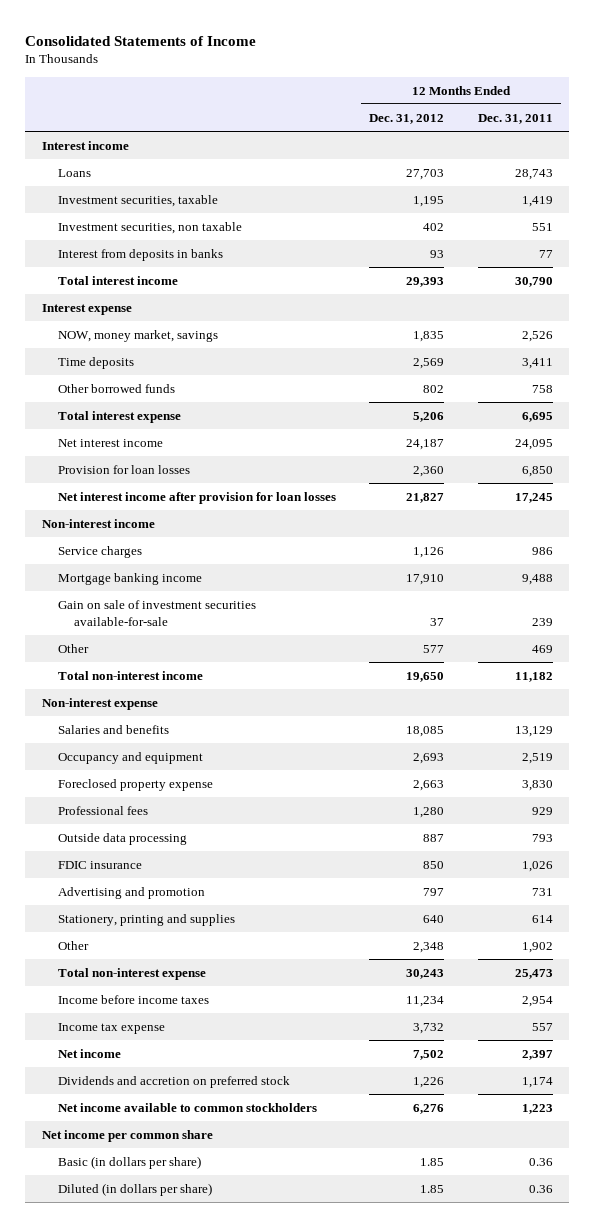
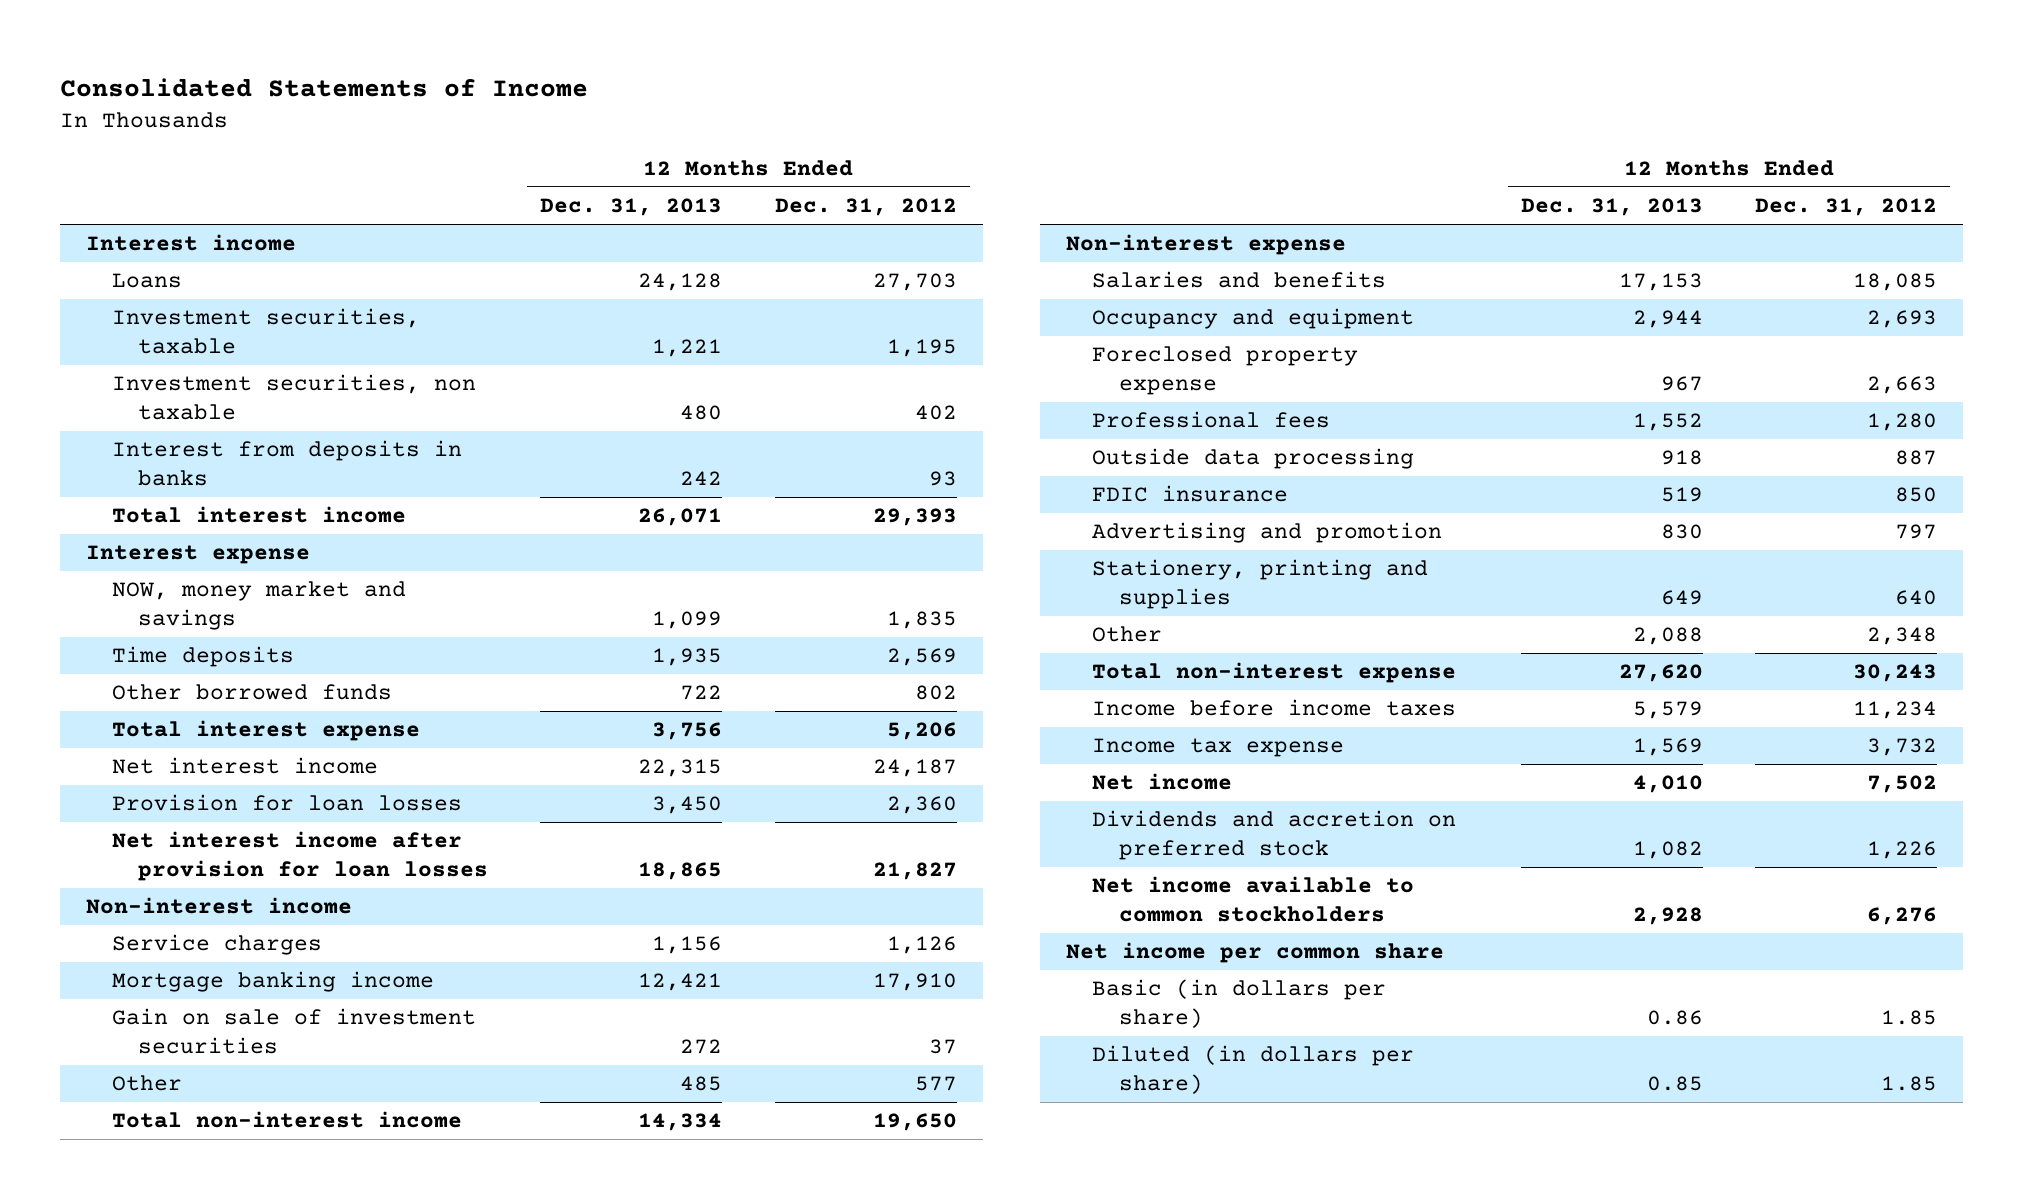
[477,113,553,124] Dec. 31, 2011 -> none
none -> [540,198,723,217] Dec. 31, 2013
[58,329,219,342] NOW, money market, savings -> [112,581,407,631] NOW, money market and savings
[58,599,257,626] Gain on sale of investment securities available-for-sale -> [112,1008,477,1055] Gain on sale of investment securities

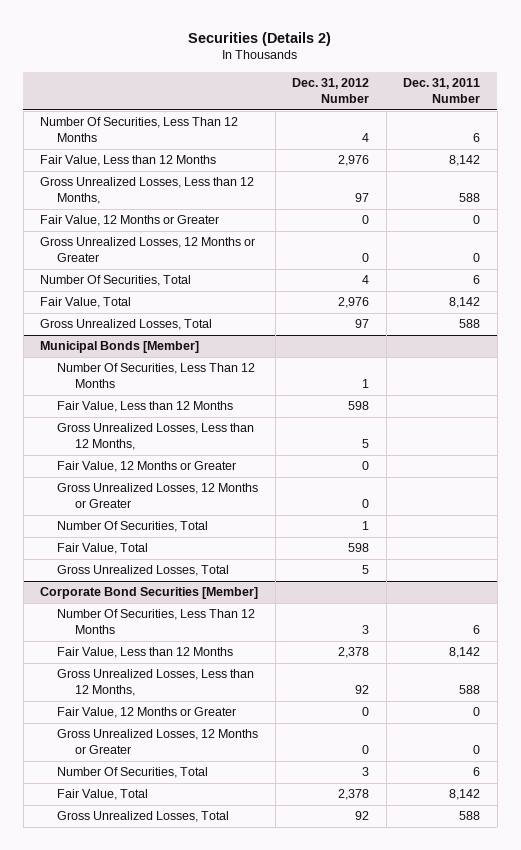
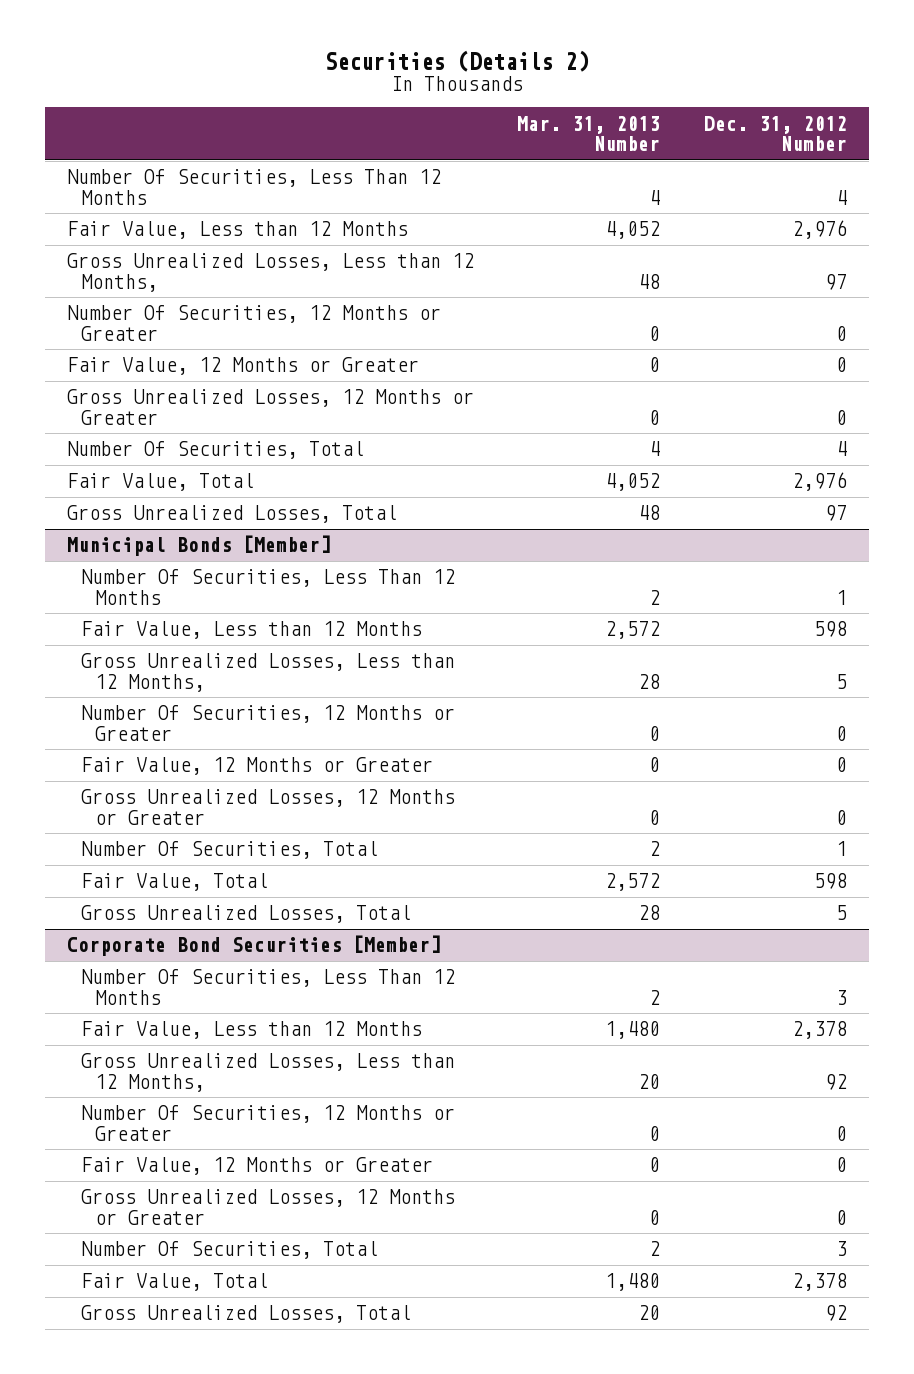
[403,78,481,104] Dec. 31, 2011 Number -> none
none -> [517,115,661,151] Mar. 31, 2013 Number
none -> [66,305,441,341] Number Of Securities, 12 Months or Greater
none -> [80,705,455,741] Number Of Securities, 12 Months or Greater
none -> [80,1105,455,1141] Number Of Securities, 12 Months or Greater

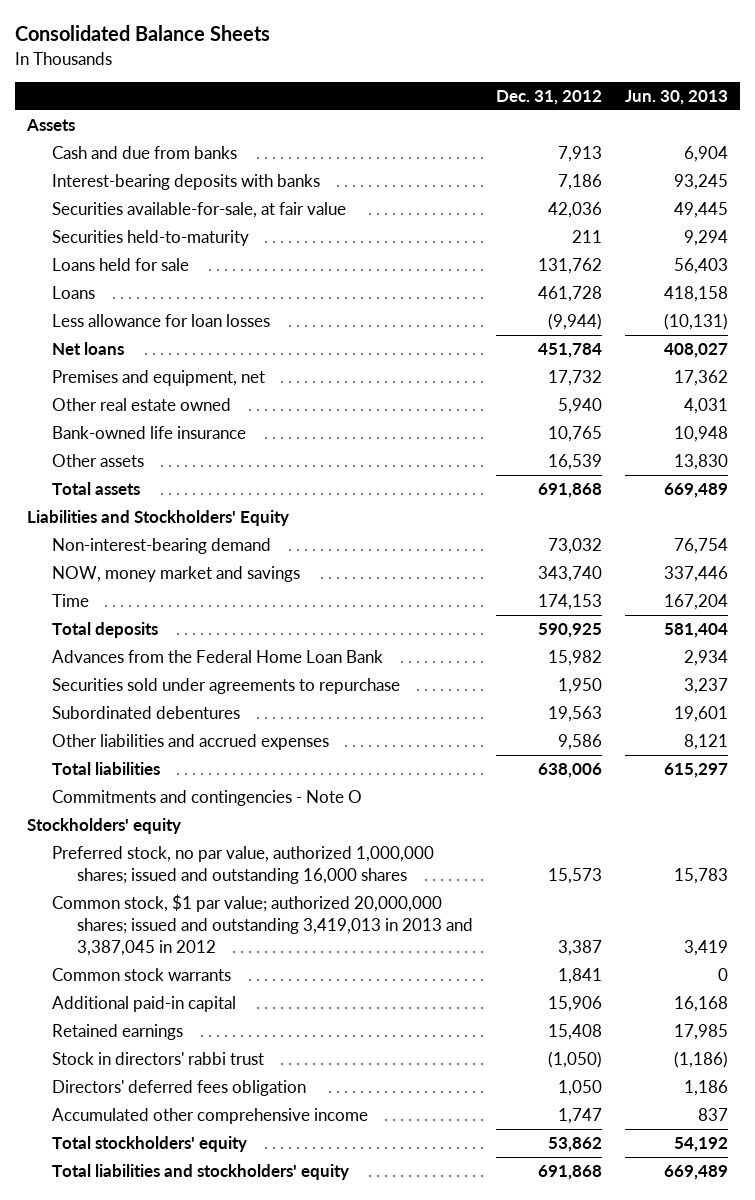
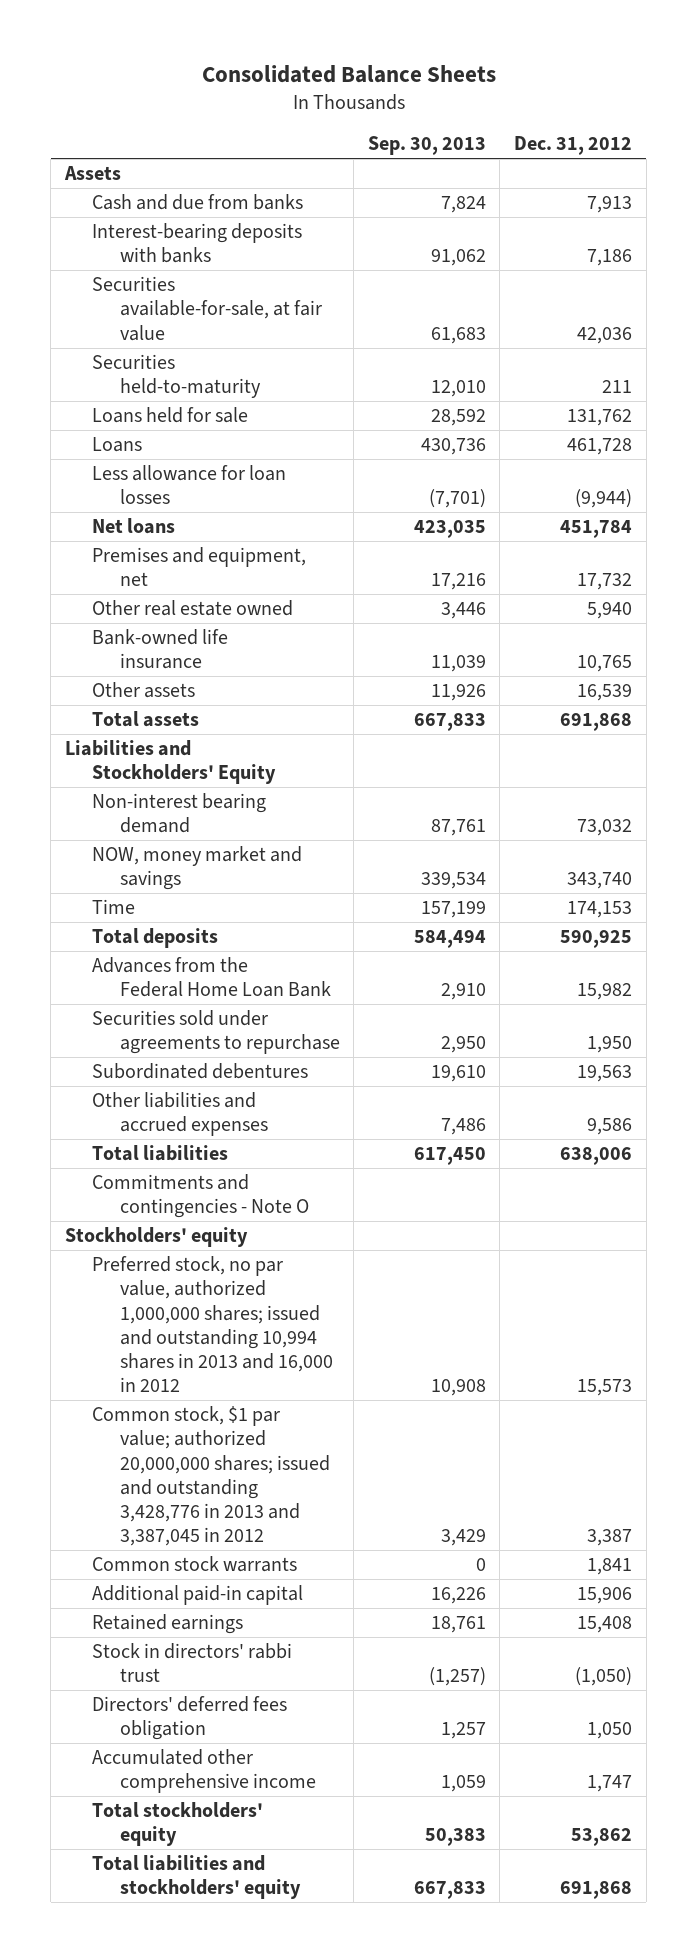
[625,89,729,105] Jun. 30, 2013 -> none
none -> [367,136,486,156] Sep. 30, 2013
[51,538,271,555] Non-interest-bearing demand -> [92,793,267,834] Non-interest bearing demand
[51,846,434,885] Preferred stock, no par value, authorized 1,000,000 shares; issued and outstanding 16,000 shares -> [92,1256,333,1393] Preferred stock, no par value, authorized 1,000,000 shares; issued and outstanding 10,994 shares in 2013 and 16,000 in 2012
[51,894,473,957] Common stock, $1 par value; authorized 20,000,000 shares; issued and outstanding 3,419,013 in 2013 and 3,387,045 in 2012 -> [92,1406,330,1547] Common stock, $1 par value; authorized 20,000,000 shares; issued and outstanding 3,428,776 in 2013 and 3,387,045 in 2012

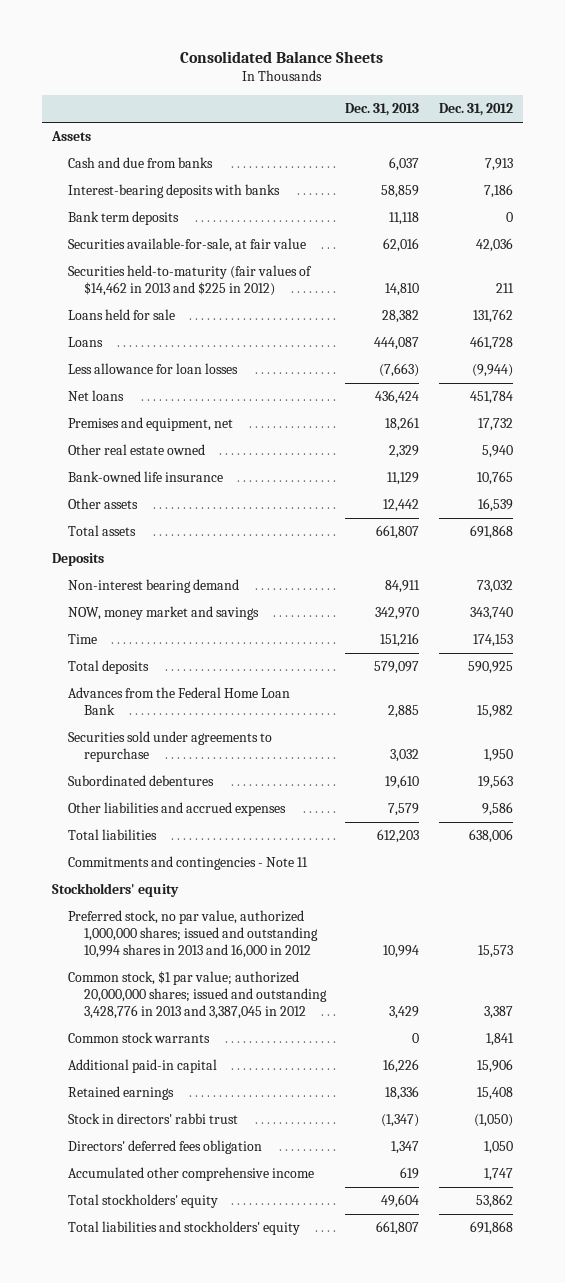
[367,136,486,156] Sep. 30, 2013 -> none
none -> [345,103,420,117] Dec. 31, 2013
none -> [67,211,179,226] Bank term deposits
[92,354,261,399] Securities held-to-maturity -> [67,265,312,296] Securities held-to-maturity (fair values of $14,462 in 2013 and $225 in 2012)
[64,740,277,785] Liabilities and Stockholders' Equity -> none
none -> [51,553,104,567] Deposits
[92,1174,309,1219] Commitments and contingencies - Note O -> [67,856,308,871] Commitments and contingencies - Note 11

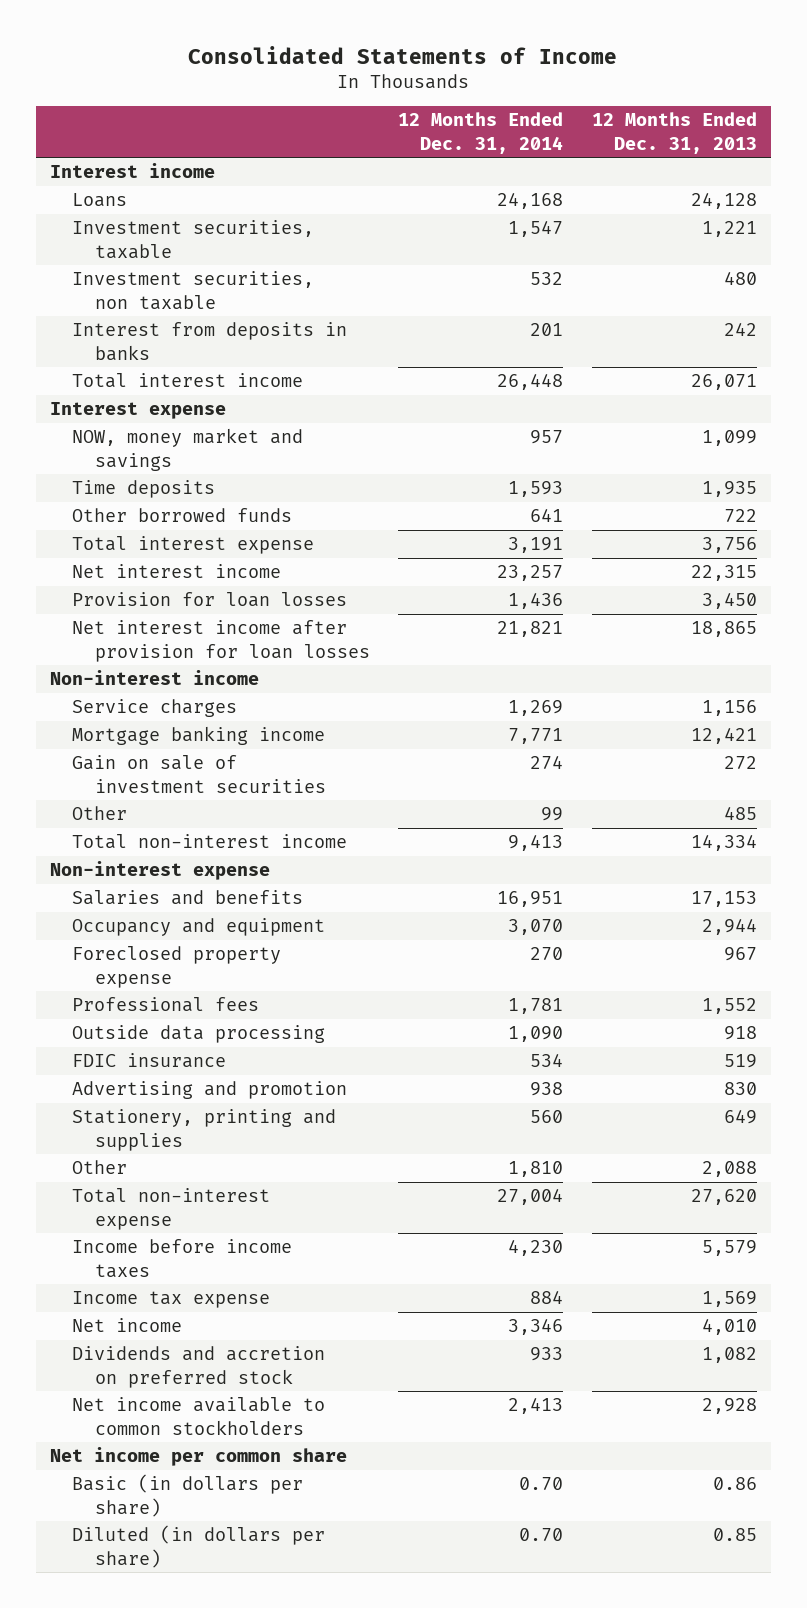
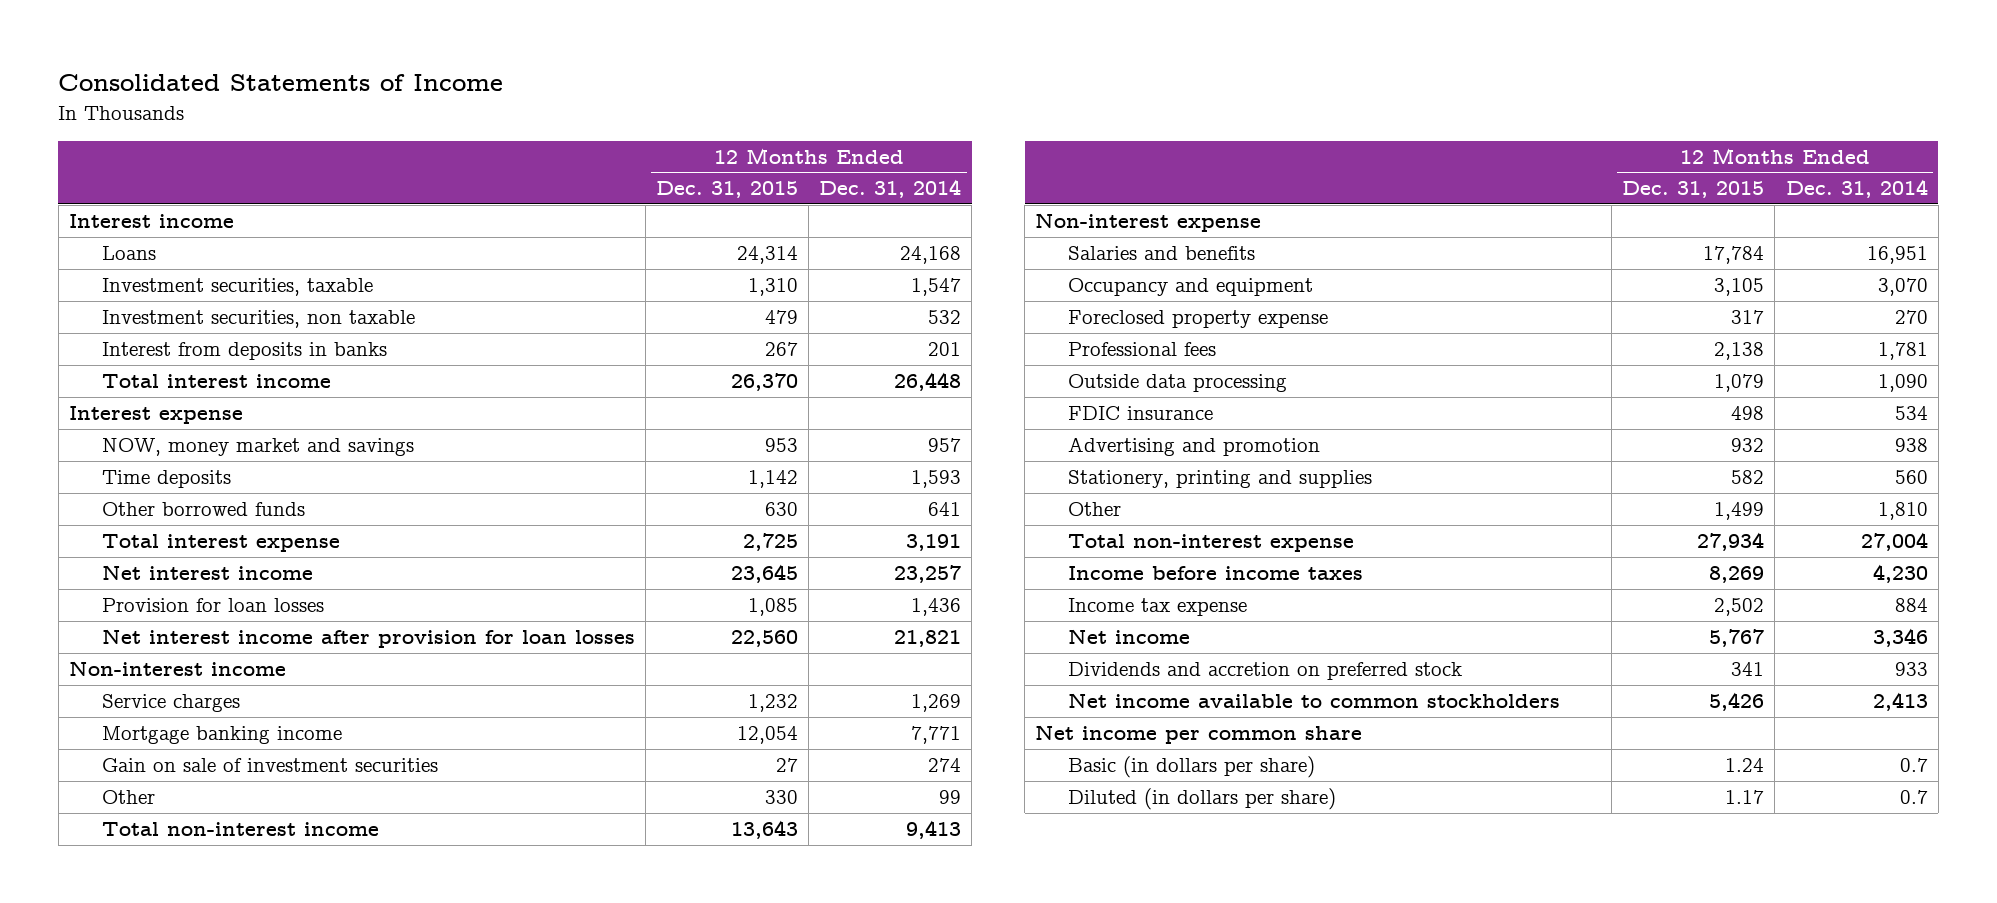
[591,112,757,154] 12 Months Ended Dec. 31, 2013 -> none
none -> [655,181,798,199] Dec. 31, 2015
[519,1477,564,1491] 0.70 -> [1899,758,1928,773] 0.7
[519,1528,564,1542] 0.70 -> [1899,790,1928,805] 0.7

